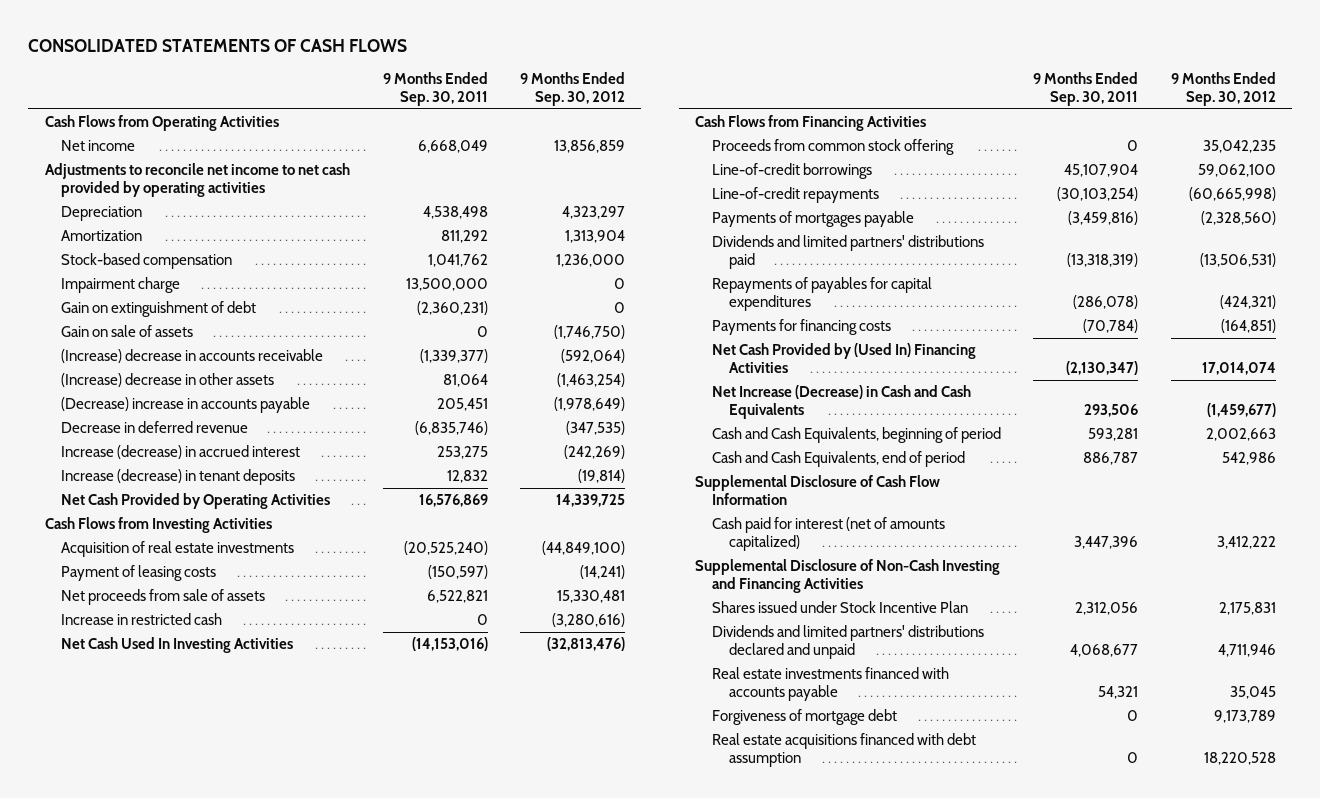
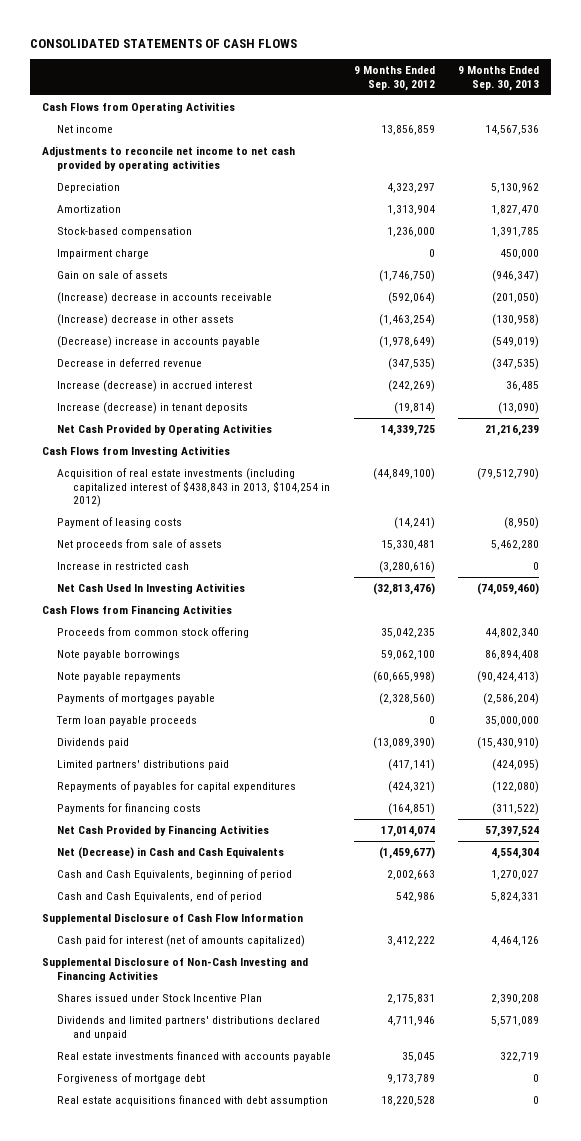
[382,72,488,107] 9 Months Ended Sep. 30, 2011 -> none
none -> [458,66,540,91] 9 Months Ended Sep. 30, 2013
[61,301,257,318] Gain on extinguishment of debt -> none
[61,541,295,558] Acquisition of real estate investments -> [57,467,331,508] Acquisition of real estate investments (including capitalized interest of $438,843 in 2013, $104,254 in 2012)
[712,163,873,180] Line-of-credit borrowings -> [57,649,181,660] Note payable borrowings
[712,187,880,204] Line-of-credit repayments -> [57,671,182,682] Note payable repayments
none -> [56,715,198,726] Term loan payable proceeds
none -> [57,737,130,748] Dividends paid
[712,235,985,270] Dividends and limited partners' distributions paid -> [57,759,230,770] Limited partners' distributions paid
[1199,253,1276,268] (13,506,531) -> [388,758,436,771] (417,141)
[712,343,977,374] Net Cash Provided by (Used In) Financing Activities -> [57,824,270,836] Net Cash Provided by Financing Activities
[712,385,972,420] Net Increase (Decrease) in Cash and Cash Equivalents -> [57,846,285,859] Net (Decrease) in Cash and Cash Equivalents

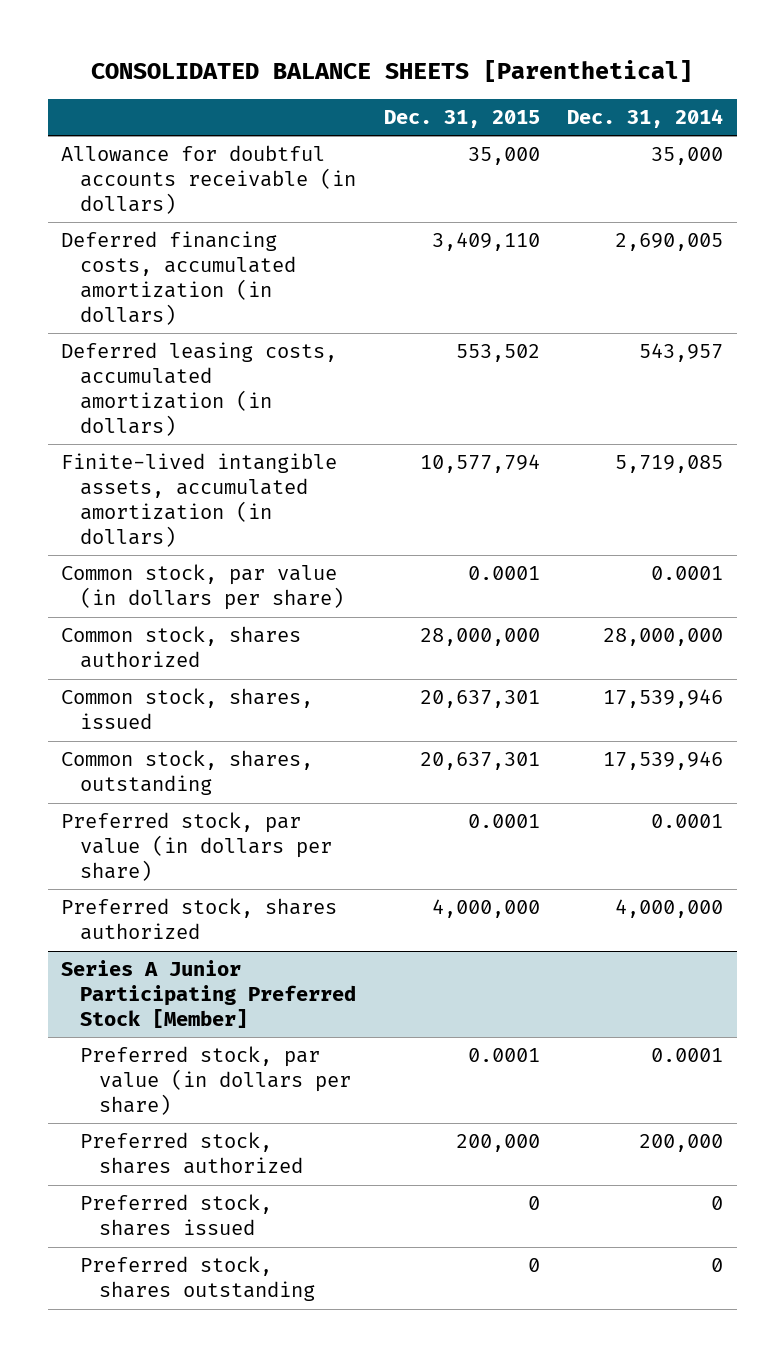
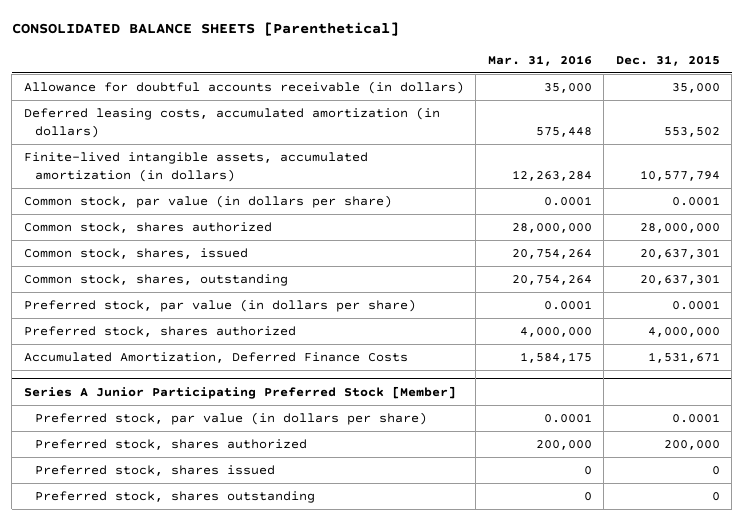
[566,108,723,128] Dec. 31, 2014 -> none
none -> [487,54,592,66] Mar. 31, 2016
[61,231,297,326] Deferred financing costs, accumulated amortization (in dollars) -> none
none -> [23,351,408,363] Accumulated Amortization, Deferred Finance Costs

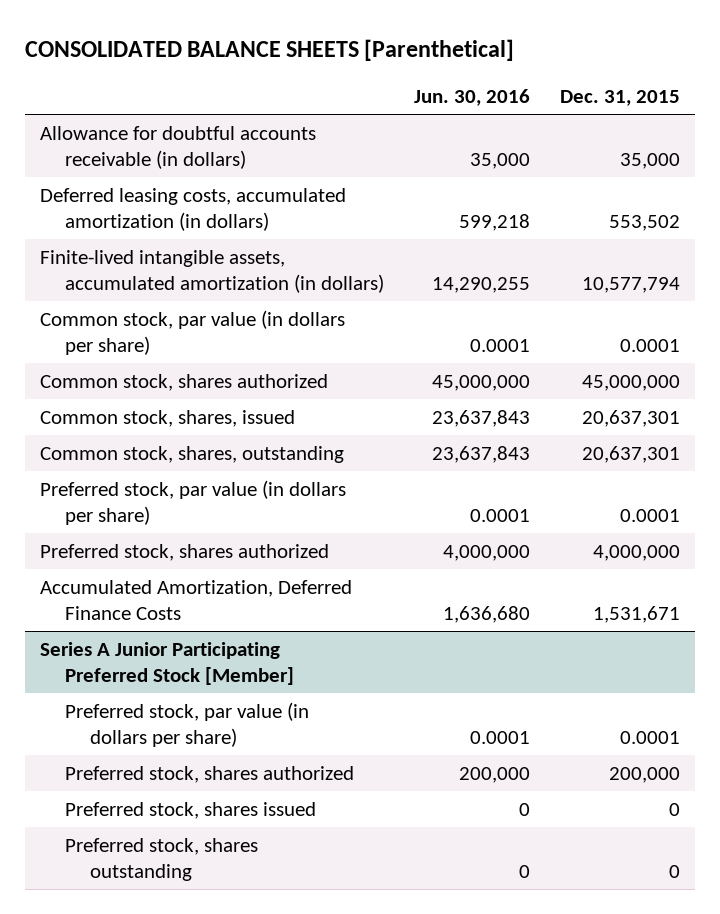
[487,54,592,66] Mar. 31, 2016 -> none
none -> [414,89,531,107] Jun. 30, 2016
[639,222,720,233] 28,000,000 -> [582,374,681,391] 45,000,000

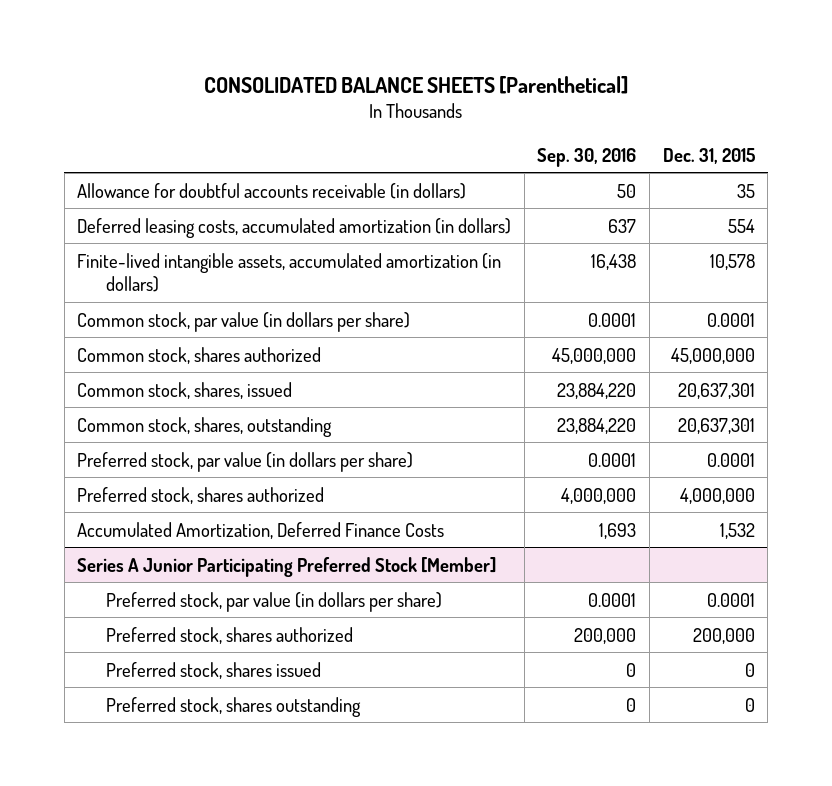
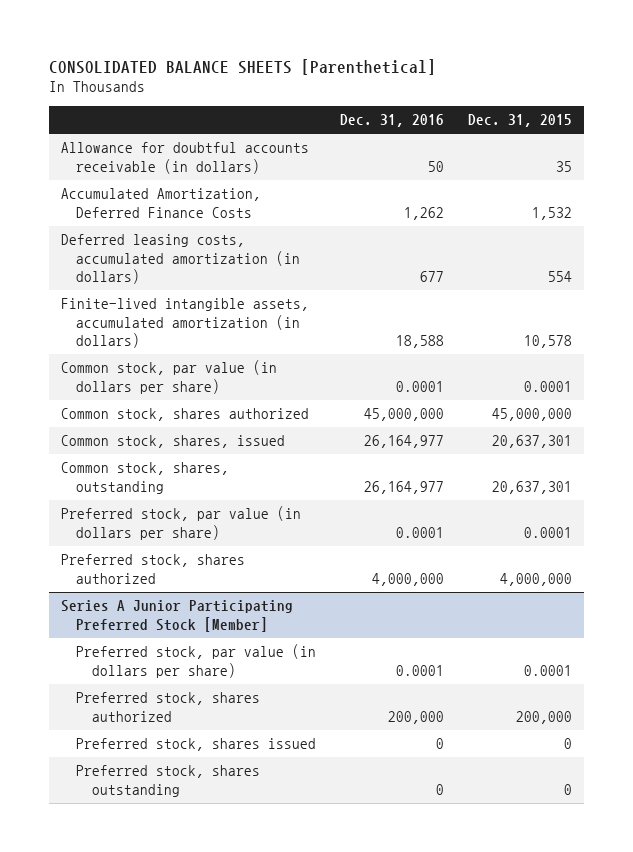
[537,147,637,167] Sep. 30, 2016 -> none
none -> [340,114,445,128] Dec. 31, 2016
[77,521,445,539] Accumulated Amortization, Deferred Finance Costs -> [61,188,262,218] Accumulated Amortization, Deferred Finance Costs

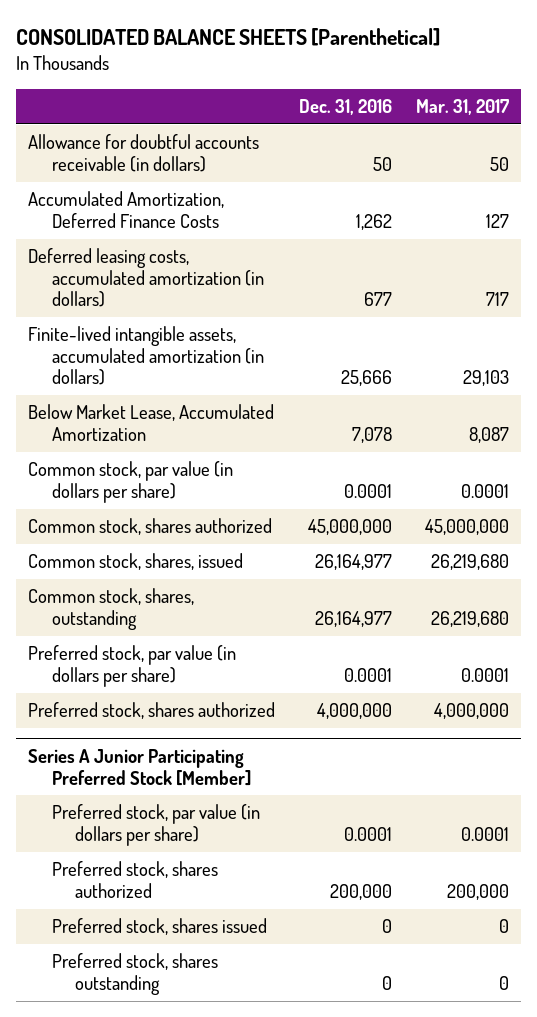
[467,114,572,128] Dec. 31, 2015 -> none
none -> [416,98,510,115] Mar. 31, 2017
[396,335,445,349] 18,588 -> [341,370,393,387] 25,666
none -> [28,404,275,441] Below Market Lease, Accumulated Amortization

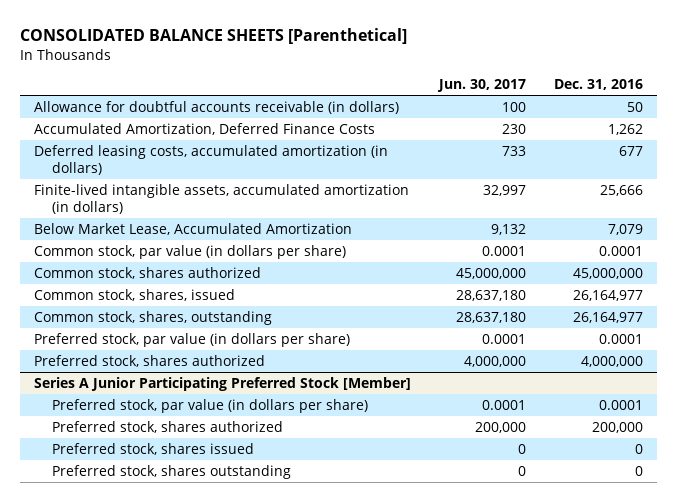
[416,98,510,115] Mar. 31, 2017 -> none
none -> [437,78,527,92] Jun. 30, 2017
[352,426,393,443] 7,078 -> [608,223,644,235] 7,079

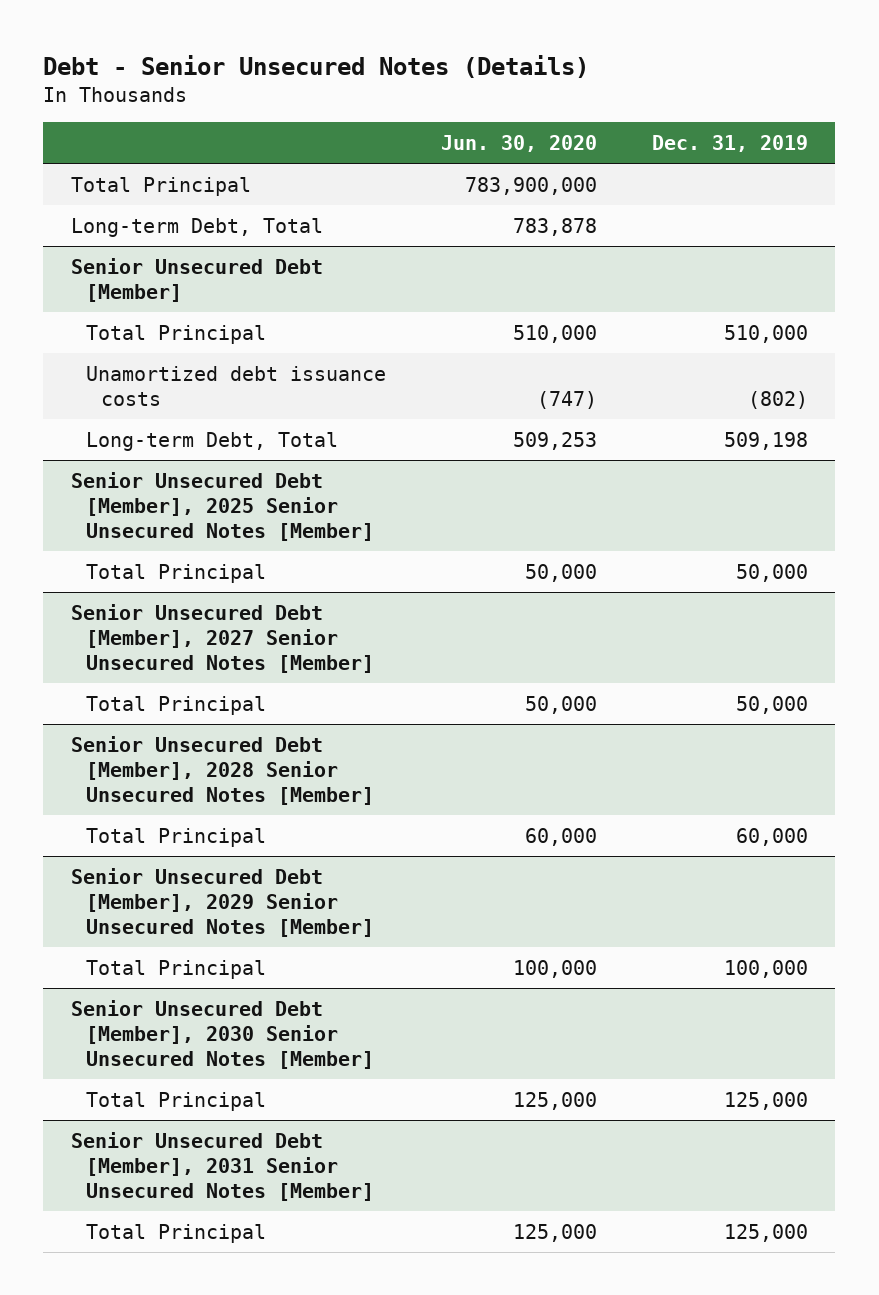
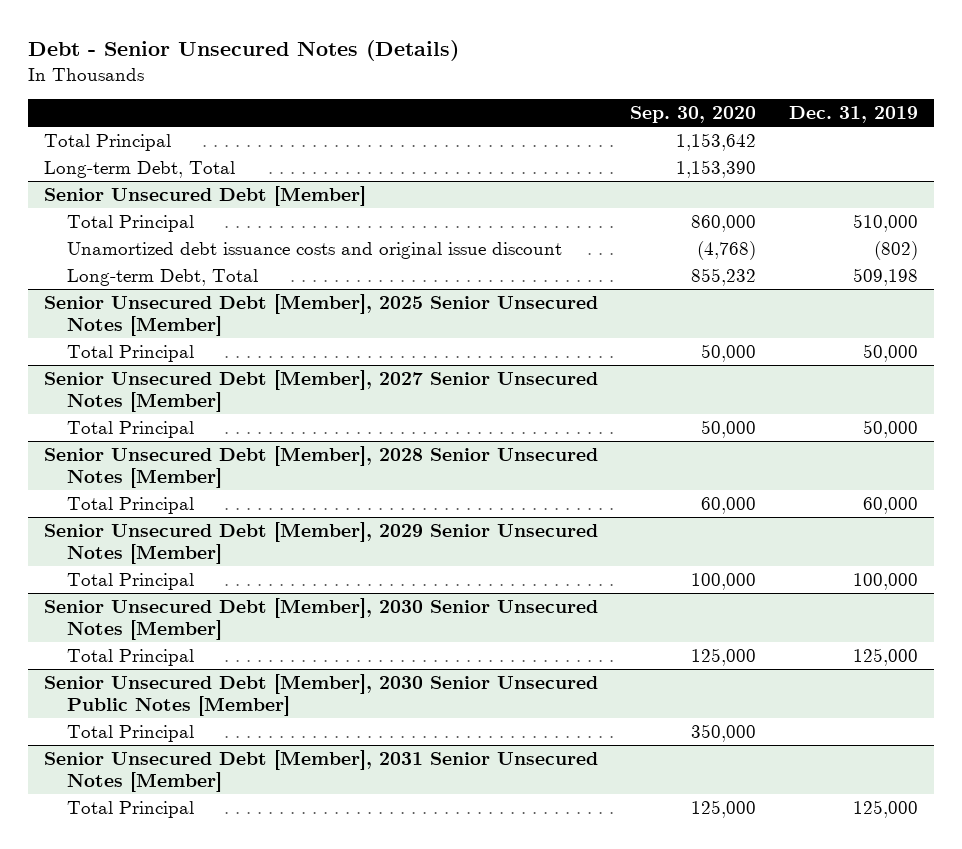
[440,135,597,153] Jun. 30, 2020 -> none
none -> [630,106,757,124] Sep. 30, 2020
[85,365,386,406] Unamortized debt issuance costs -> [67,241,563,259] Unamortized debt issuance costs and original issue discount
none -> [44,673,599,716] Senior Unsecured Debt [Member], 2030 Senior Unsecured Public Notes [Member]
none -> [67,724,195,742] Total Principal

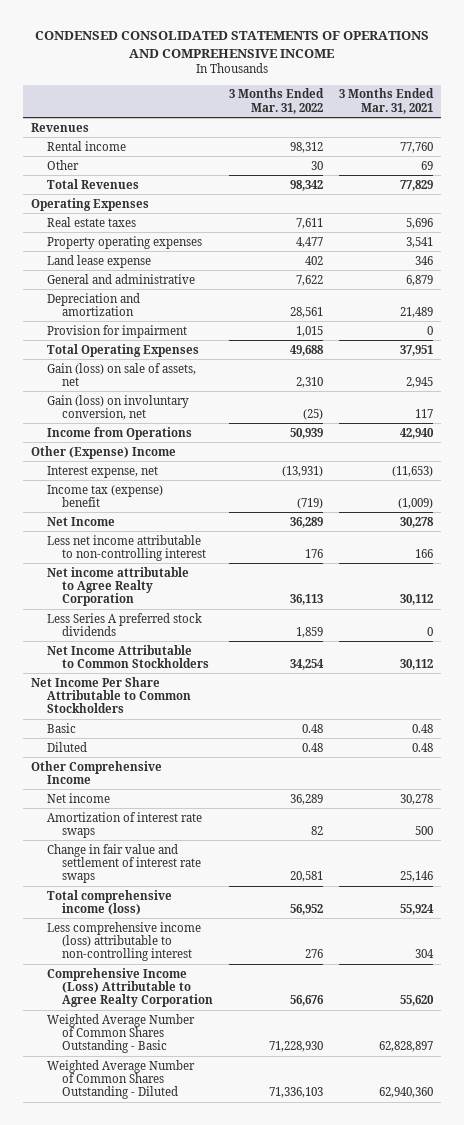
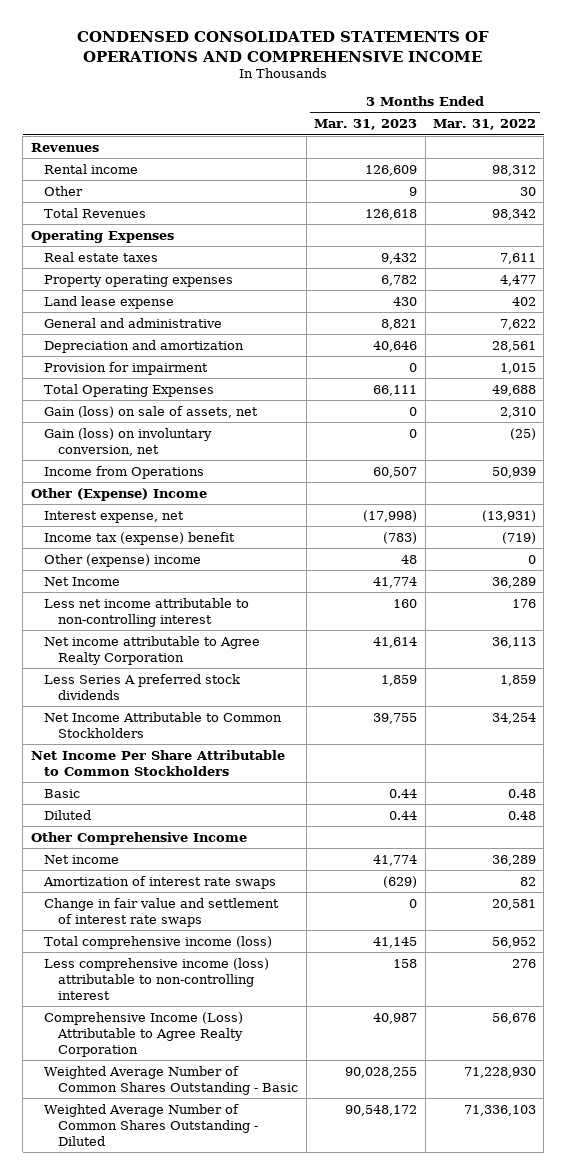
[339,88,435,114] 3 Months Ended Mar. 31, 2021 -> none
none -> [314,119,418,131] Mar. 31, 2023
none -> [44,553,202,567] Other (expense) income

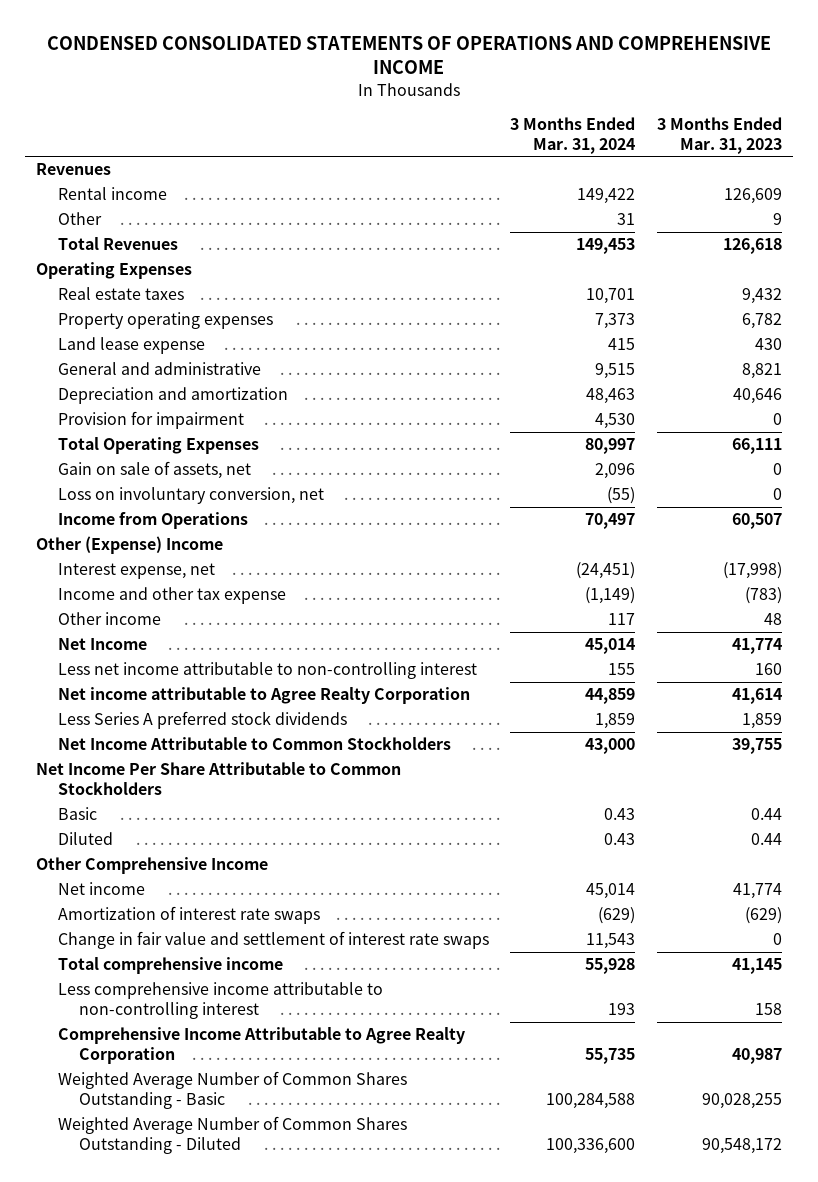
[432,119,536,131] Mar. 31, 2022 -> none
none -> [510,116,636,154] 3 Months Ended Mar. 31, 2024
[44,405,259,418] Gain (loss) on sale of assets, net -> [57,461,251,480] Gain on sale of assets, net
[44,427,213,456] Gain (loss) on involuntary conversion, net -> [57,487,324,505] Loss on involuntary conversion, net
[44,531,236,545] Income tax (expense) benefit -> [57,587,286,605] Income and other tax expense
[44,553,202,567] Other (expense) income -> [57,612,161,626] Other income
[44,935,273,949] Total comprehensive income (loss) -> [57,957,283,975] Total comprehensive income
[44,957,270,1000] Less comprehensive income (loss) attributable to non-controlling interest -> [57,982,383,1020] Less comprehensive income attributable to non-controlling interest
[44,1011,244,1057] Comprehensive Income (Loss) Attributable to Agree Realty Corporation -> [57,1027,465,1065] Comprehensive Income Attributable to Agree Realty Corporation

